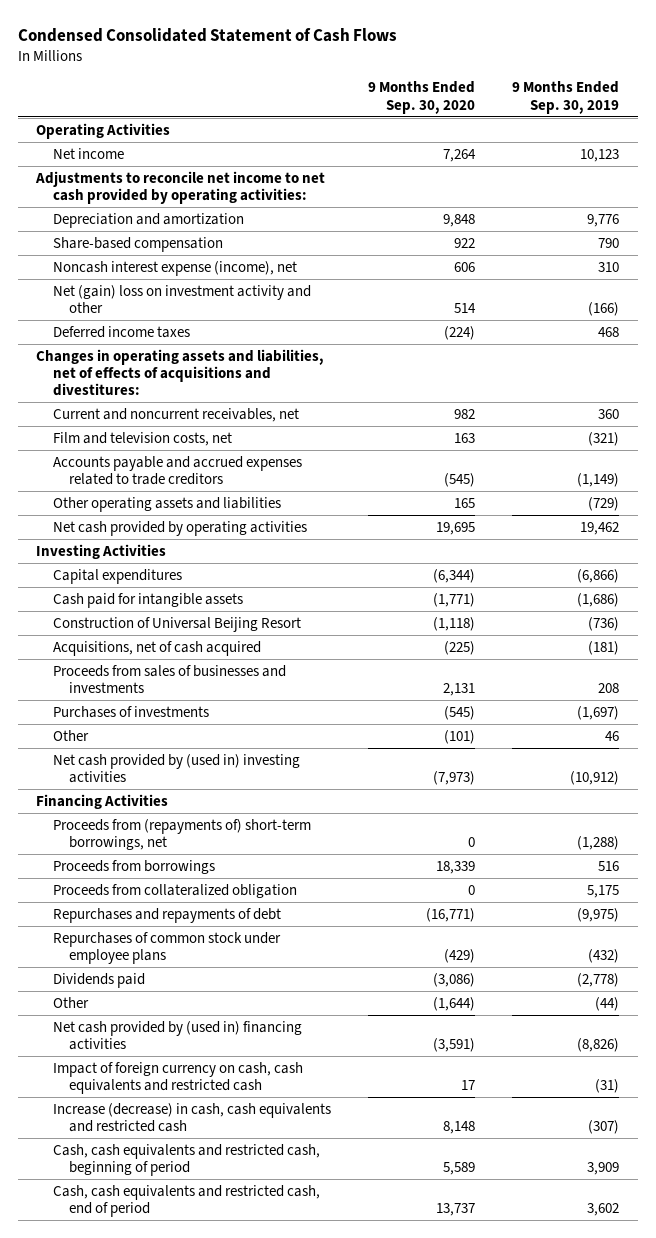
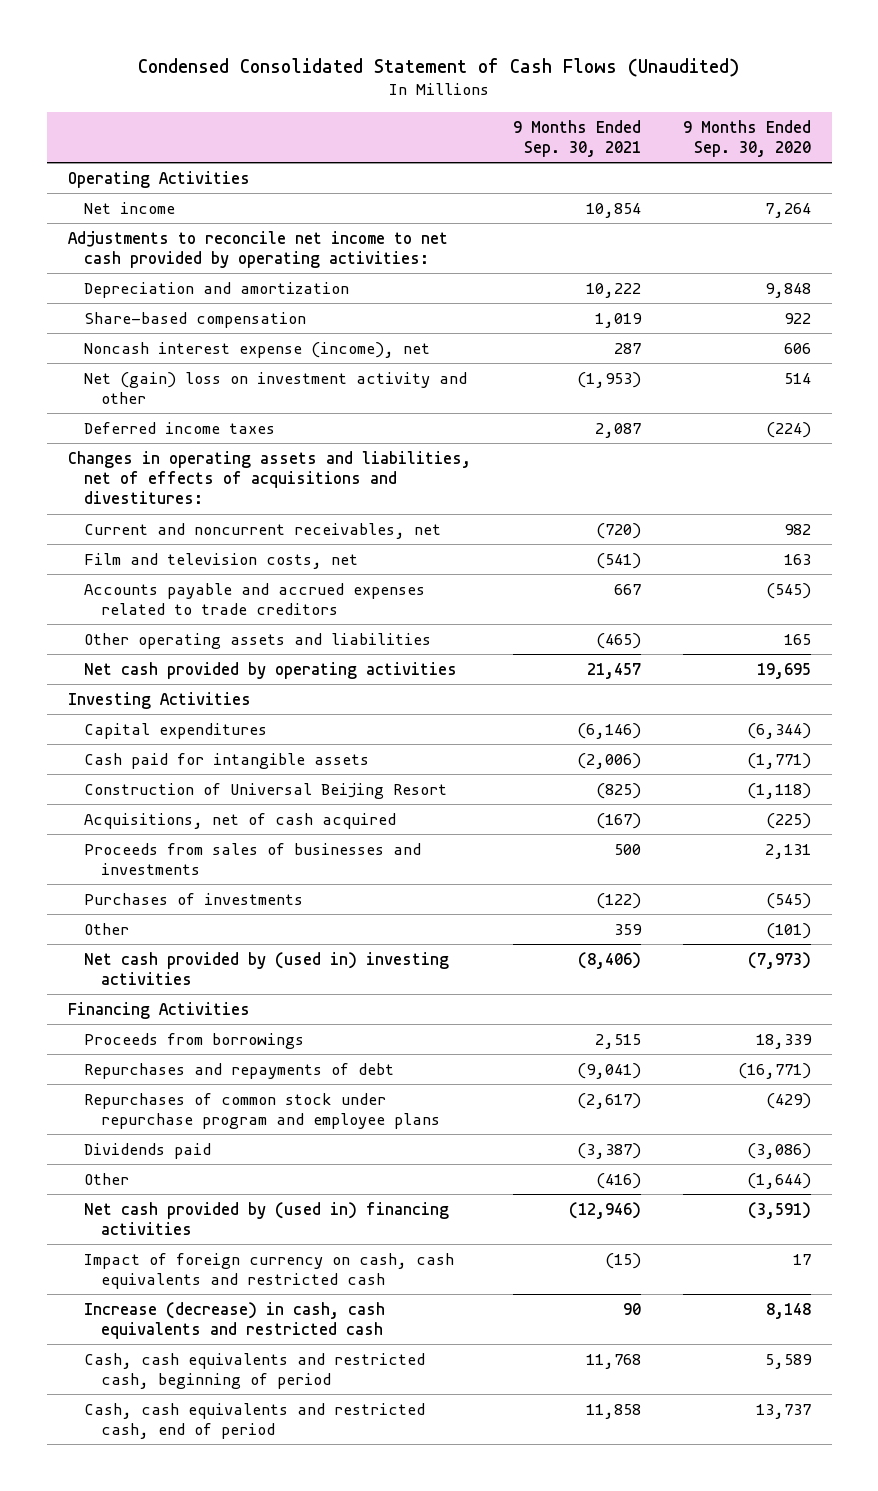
[17,27,397,42] Condensed Consolidated Statement of Cash Flows -> [138,57,740,77] Condensed Consolidated Statement of Cash Flows (Unaudited)
[512,81,620,114] 9 Months Ended Sep. 30, 2019 -> none
none -> [512,119,641,158] 9 Months Ended Sep. 30, 2021
[52,818,311,850] Proceeds from (repayments of) short-term borrowings, net -> none
[52,883,297,898] Proceeds from collateralized obligation -> none
[52,931,281,964] Repurchases of common stock under employee plans -> [84,1092,441,1130] Repurchases of common stock under repurchase program and employee plans

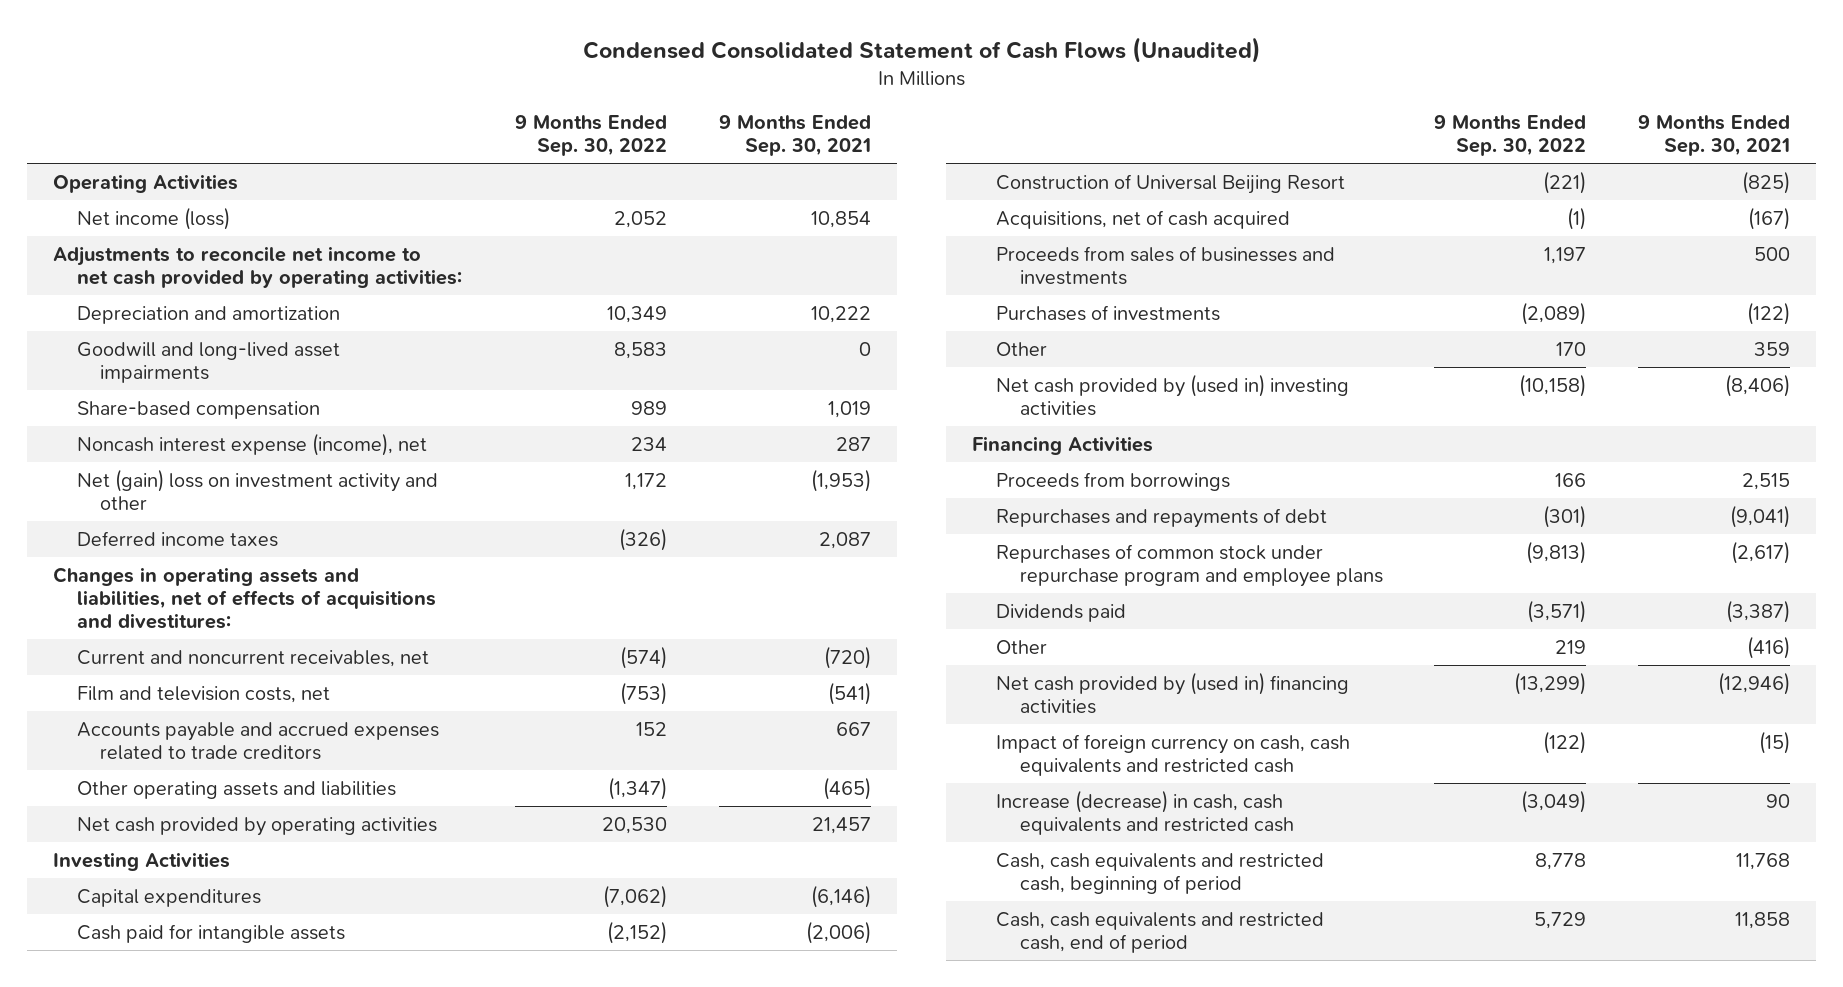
[682,119,811,158] 9 Months Ended Sep. 30, 2020 -> none
none -> [515,114,668,156] 9 Months Ended Sep. 30, 2022
[84,201,176,214] Net income -> [76,206,230,230] Net income (loss)
none -> [76,341,340,383] Goodwill and long-lived asset impairments

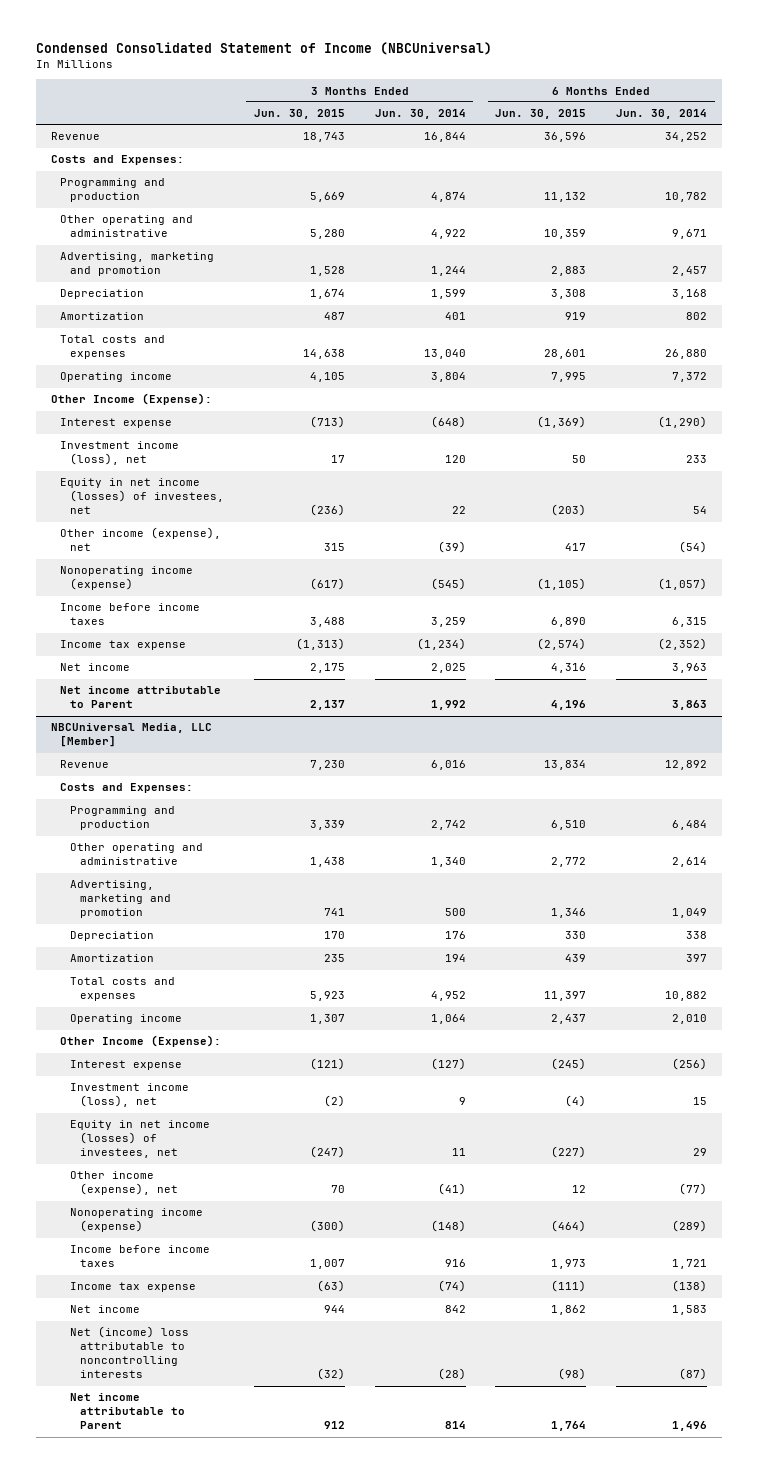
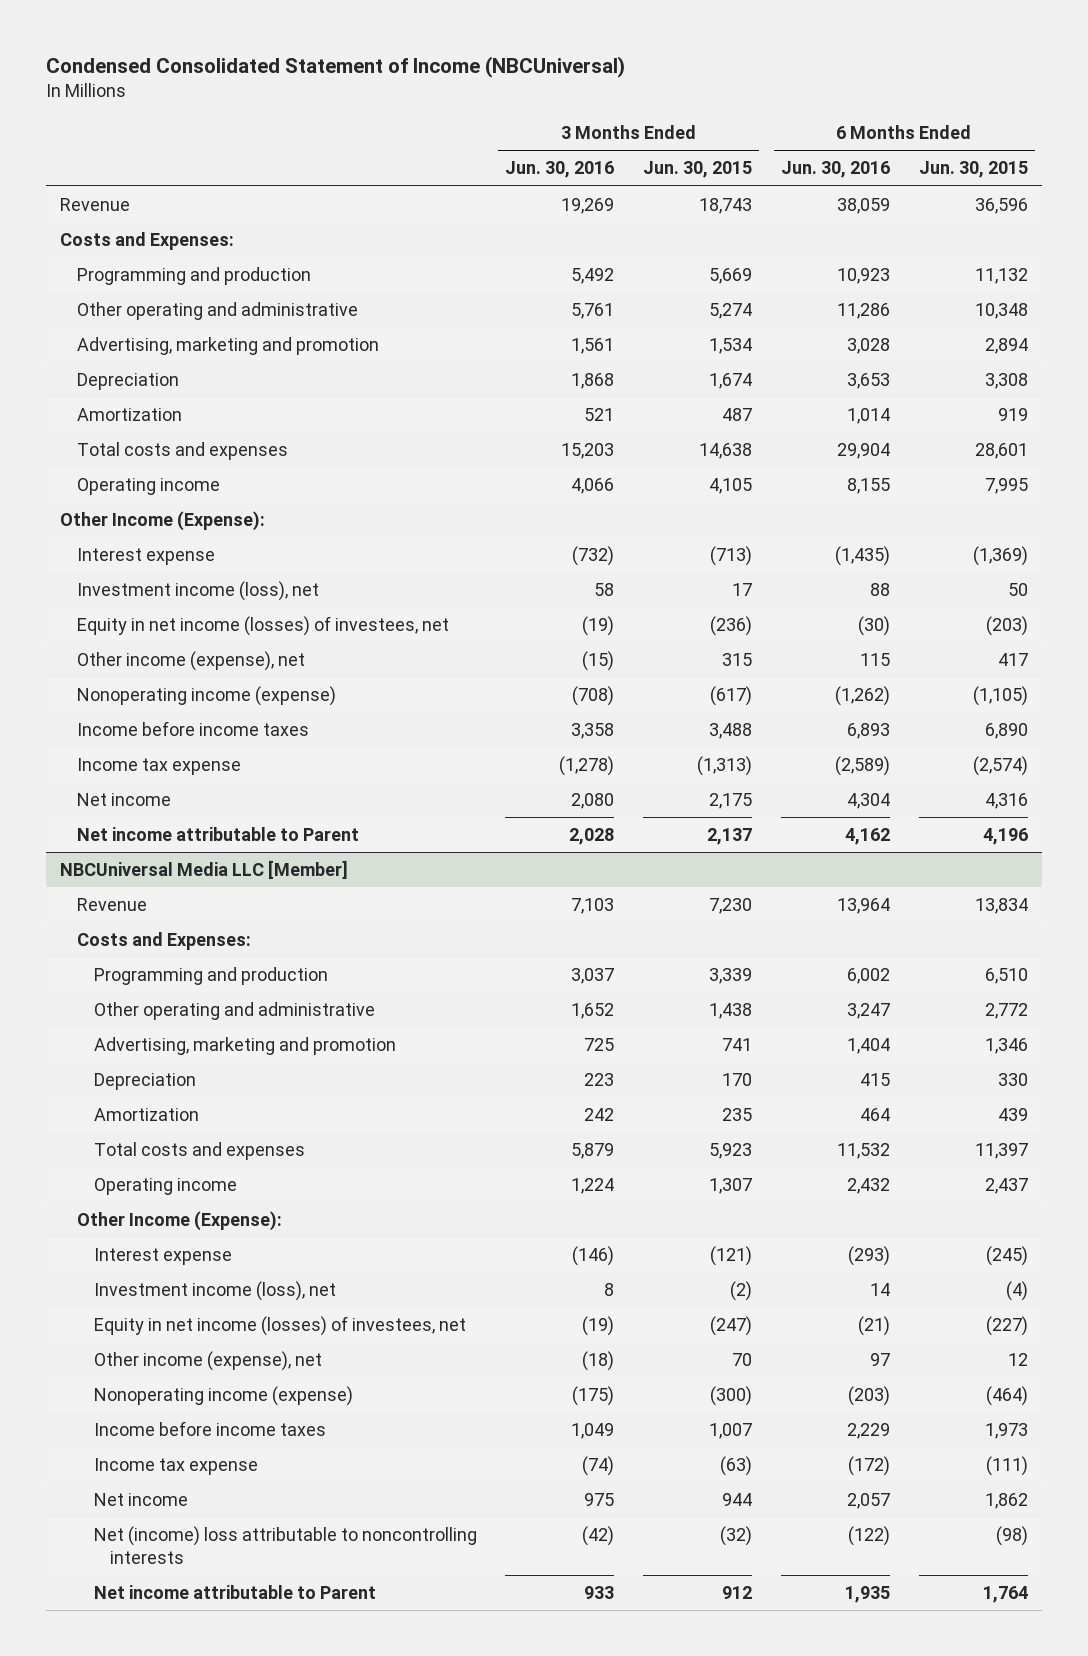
[374,109,466,120] Jun. 30, 2014 -> none
[616,109,708,120] Jun. 30, 2014 -> none
none -> [505,161,615,179] Jun. 30, 2016
none -> [780,161,890,179] Jun. 30, 2016
[309,229,345,240] 5,280 -> [709,302,753,319] 5,274
[544,229,587,240] 10,359 -> [974,302,1028,319] 10,348
[309,266,345,277] 1,528 -> [709,337,753,354] 1,534
[551,266,587,277] 2,883 -> [984,337,1028,354] 2,894
[50,723,212,748] NBCUniversal Media, LLC [Member] -> [60,859,349,879] NBCUniversal Media LLC [Member]

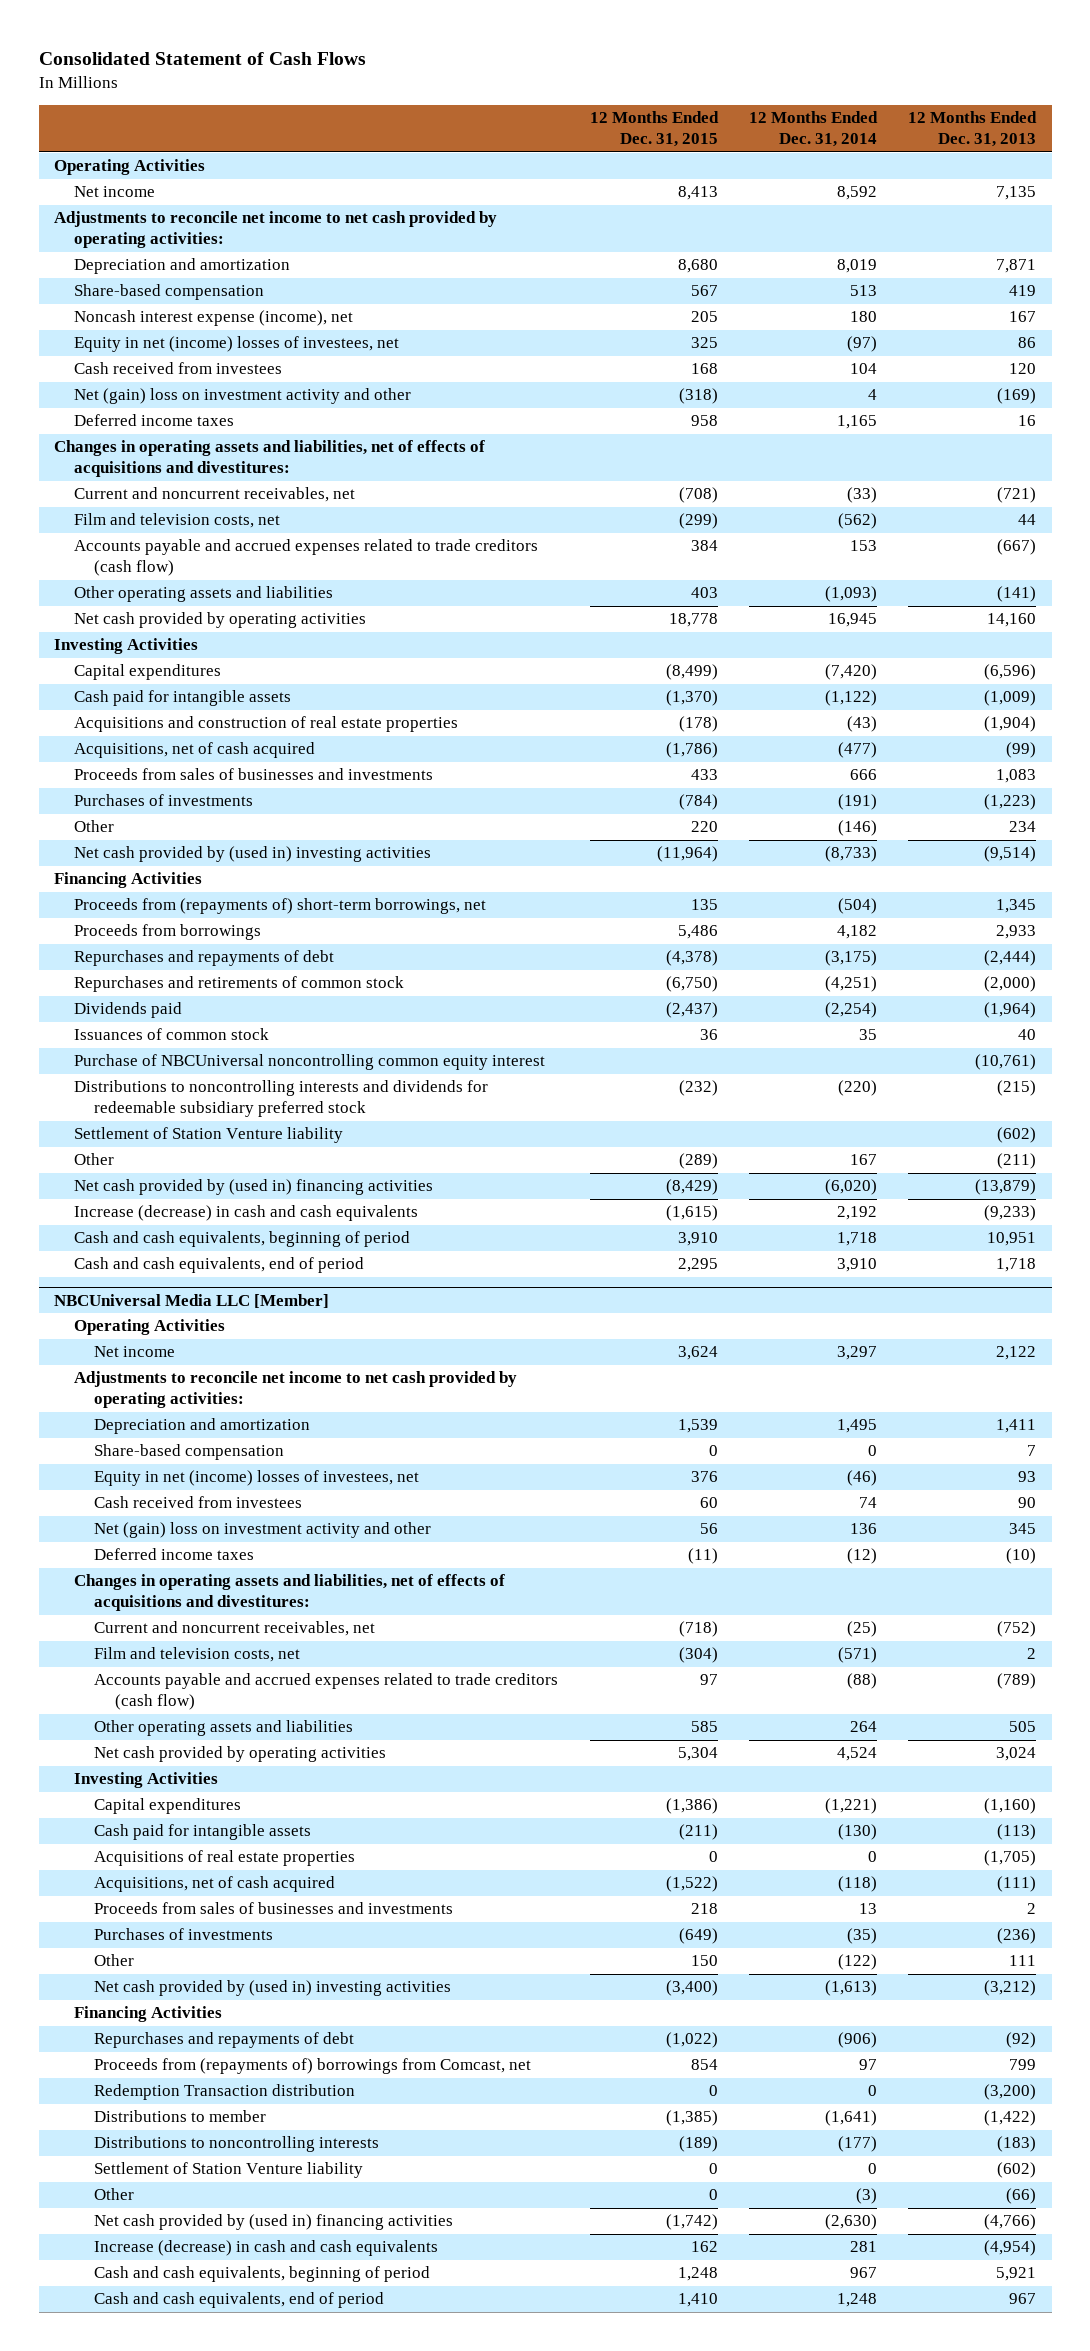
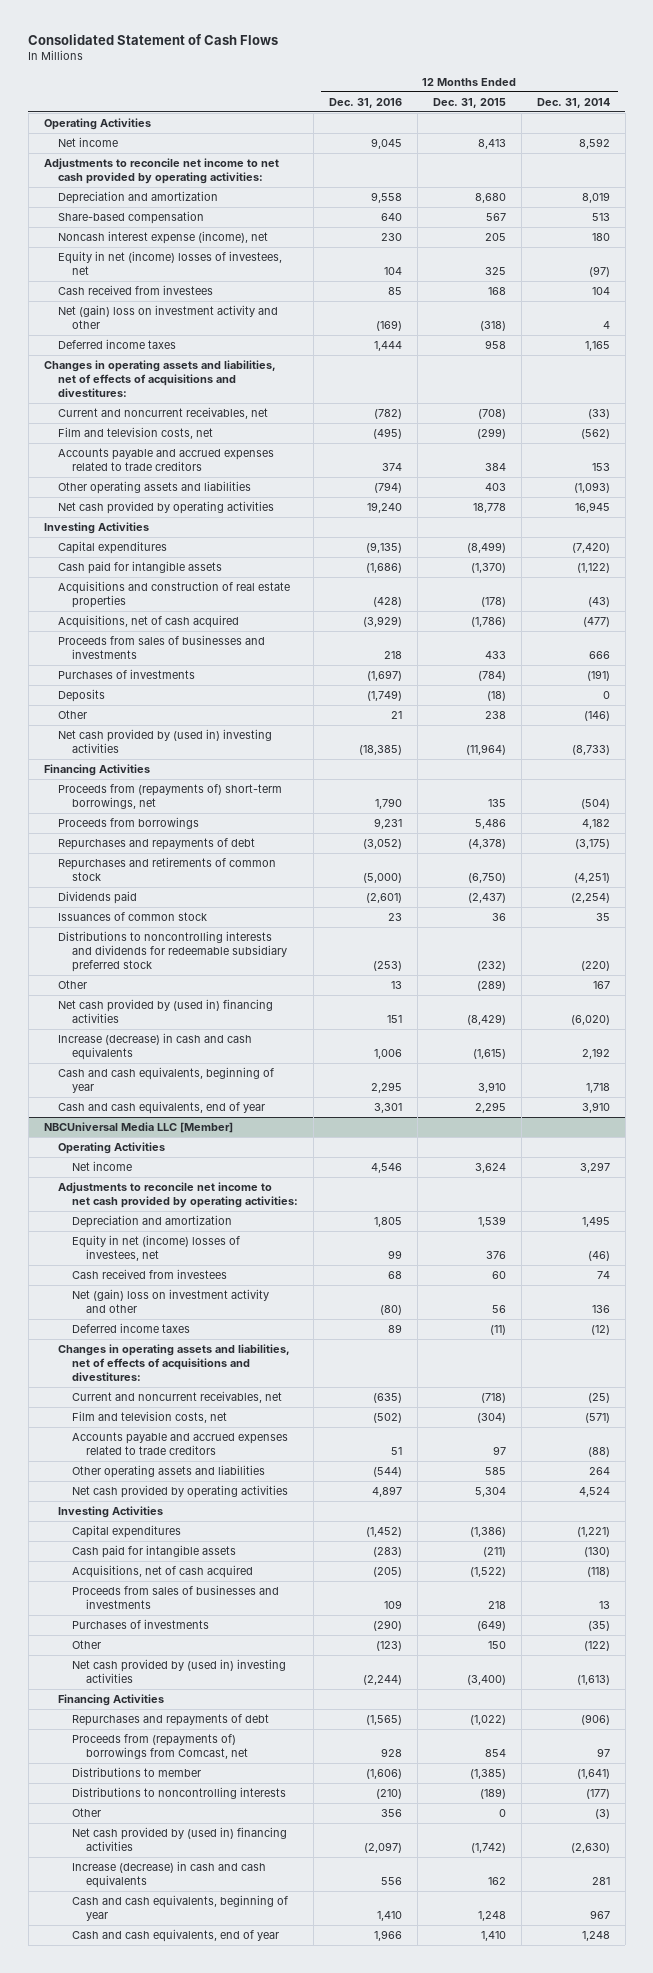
[908,111,1038,148] 12 Months Ended Dec. 31, 2013 -> none
none -> [328,97,402,108] Dec. 31, 2016
[74,539,539,577] Accounts payable and accrued expenses related to trade creditors (cash flow) -> [57,448,274,471] Accounts payable and accrued expenses related to trade creditors
none -> [57,689,105,703] Deposits
[690,821,718,833] 220 -> [484,711,506,720] 238
[74,1054,546,1071] Purchase of NBCUniversal noncontrolling common equity interest -> none
[74,1127,344,1144] Settlement of Station Venture liability -> none
[74,1231,411,1248] Cash and cash equivalents, beginning of period -> [57,1067,274,1093] Cash and cash equivalents, beginning of year
[74,1257,365,1274] Cash and cash equivalents, end of period -> [57,1101,265,1115] Cash and cash equivalents, end of year
[94,1444,285,1461] Share-based compensation -> none
[94,1673,559,1711] Accounts payable and accrued expenses related to trade creditors (cash flow) -> [71,1432,288,1455] Accounts payable and accrued expenses related to trade creditors
[94,1850,356,1867] Acquisitions of real estate properties -> none
[94,2084,356,2101] Redemption Transaction distribution -> none
[94,2162,364,2179] Settlement of Station Venture liability -> none
[94,2266,431,2283] Cash and cash equivalents, beginning of period -> [71,1895,288,1921] Cash and cash equivalents, beginning of year
[94,2292,385,2309] Cash and cash equivalents, end of period -> [71,1929,279,1943] Cash and cash equivalents, end of year

